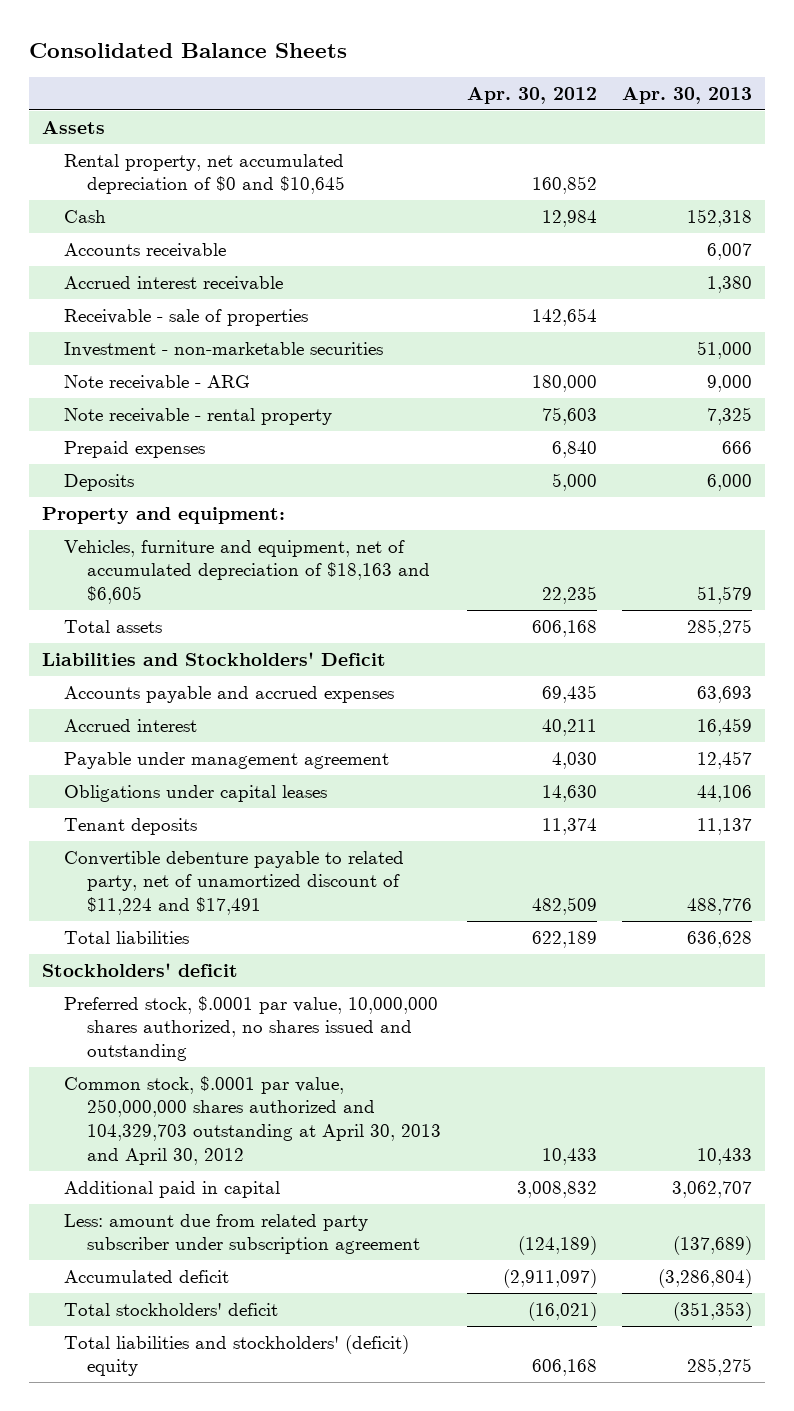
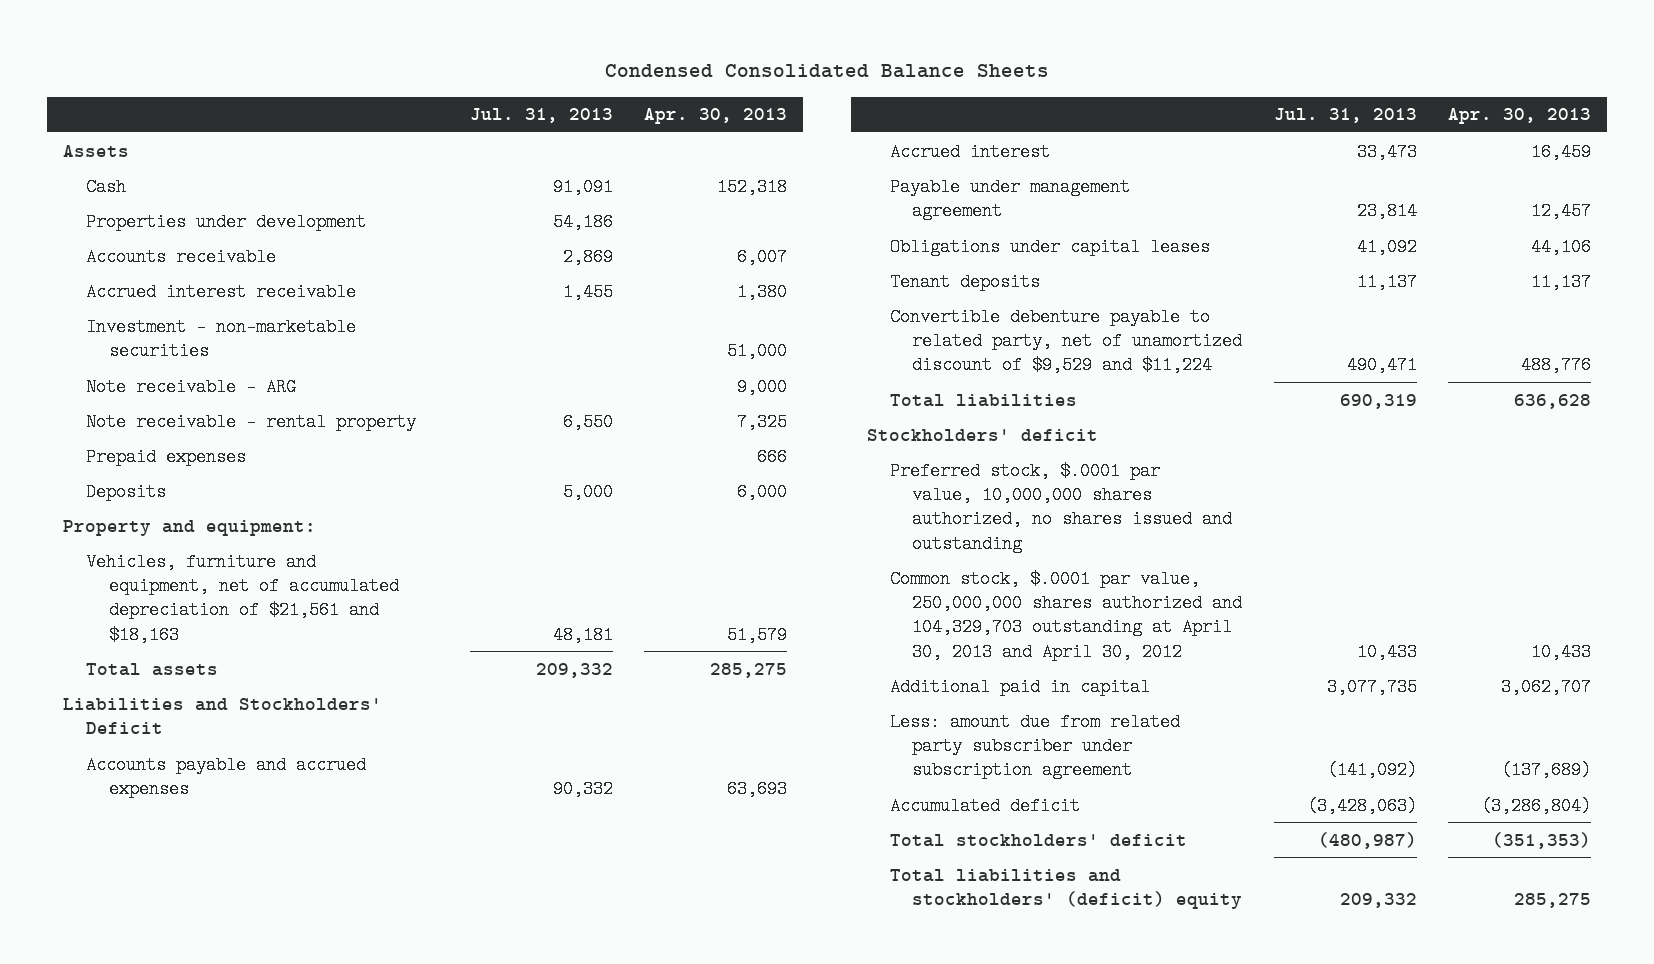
[28,43,347,59] Consolidated Balance Sheets -> [604,64,1049,79] Condensed Consolidated Balance Sheets
[466,86,597,104] Apr. 30, 2012 -> none
none -> [469,108,613,124] Jul. 31, 2013
[64,153,346,195] Rental property, net accumulated depreciation of $0 and $10,645 -> none
none -> [85,212,366,231] Properties under development
[64,308,309,326] Receivable - sale of properties -> none
[64,539,431,605] Vehicles, furniture and equipment, net of accumulated depreciation of $18,163 and $6,605 -> [85,552,399,644] Vehicles, furniture and equipment, net of accumulated depreciation of $21,561 and $18,163
[64,850,405,916] Convertible debenture payable to related party, net of unamortized discount of $11,224 and $17,491 -> [889,307,1243,375] Convertible debenture payable to related party, net of unamortized discount of $9,529 and $11,224

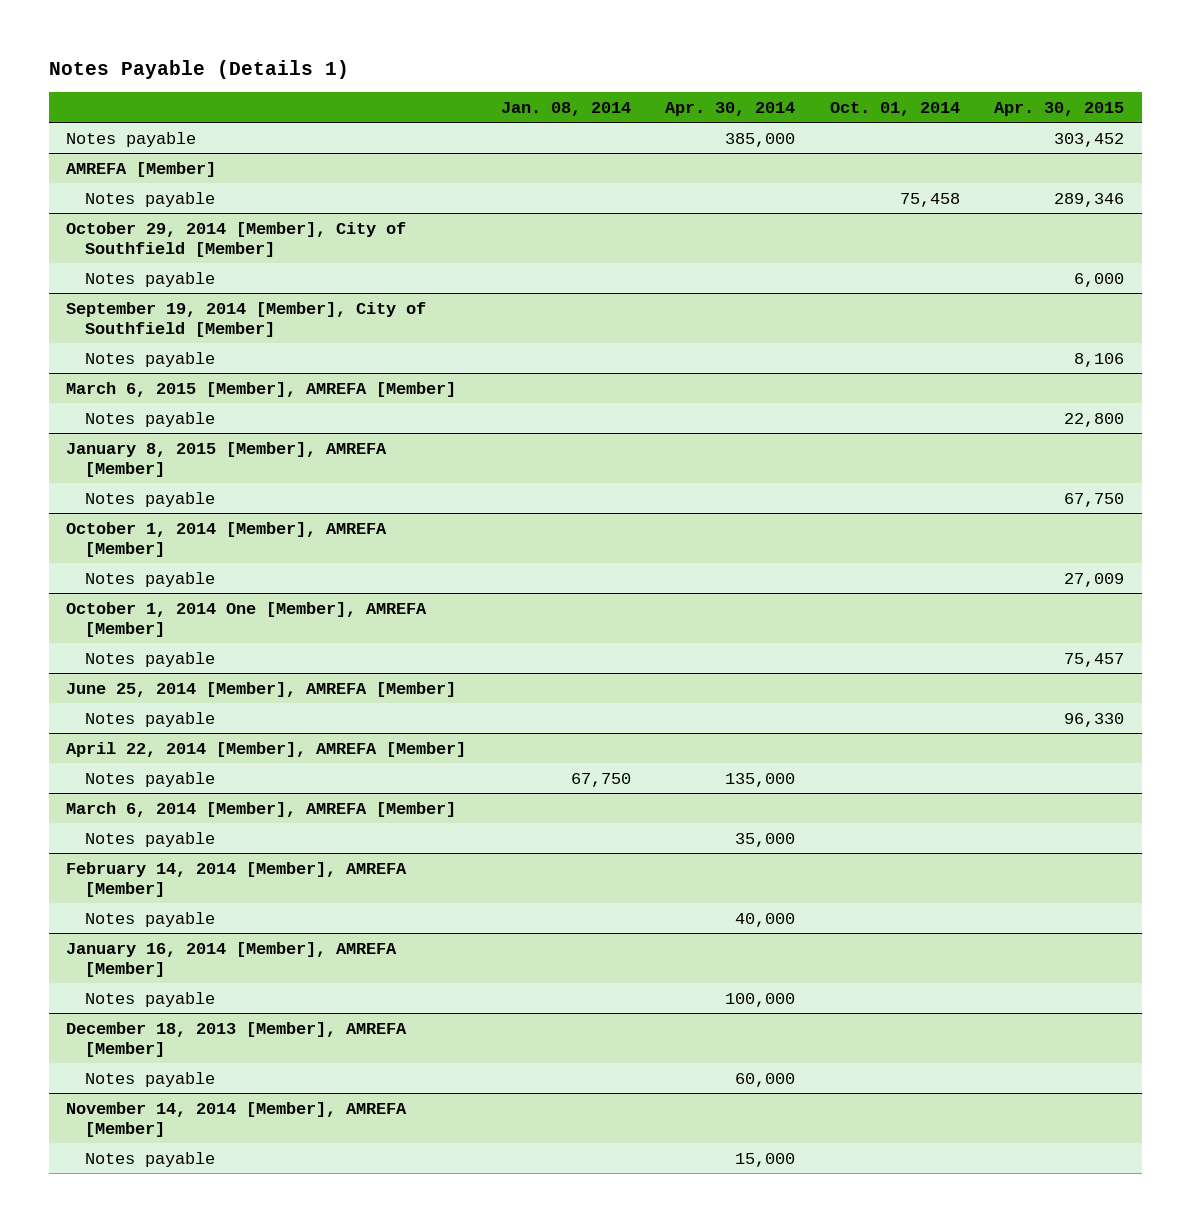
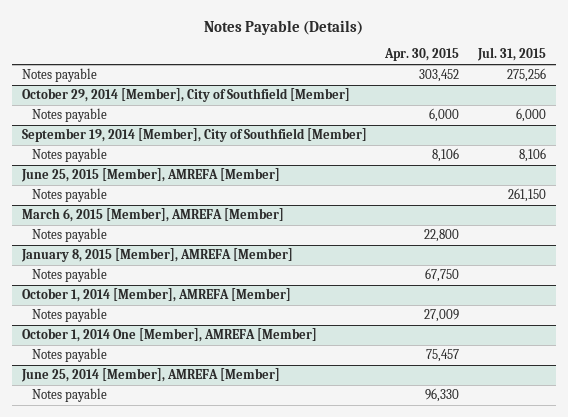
[49,60,350,80] Notes Payable (Details 1) -> [203,19,363,35] Notes Payable (Details)
[500,101,631,116] Jan. 08, 2014 -> none
[665,101,796,116] Apr. 30, 2014 -> none
[829,101,960,116] Oct. 01, 2014 -> none
none -> [477,47,547,62] Jul. 31, 2015
[66,161,217,177] AMREFA [Member] -> none
[84,191,215,207] Notes payable -> none
none -> [20,168,280,183] June 25, 2015 [Member], AMREFA [Member]
none -> [32,188,108,203] Notes payable
[66,741,467,757] April 22, 2014 [Member], AMREFA [Member] -> none
[84,771,215,787] Notes payable -> none
[66,801,457,817] March 6, 2014 [Member], AMREFA [Member] -> none
[84,831,215,847] Notes payable -> none
[66,861,408,897] February 14, 2014 [Member], AMREFA [Member] -> none
[84,911,215,927] Notes payable -> none
[66,941,398,977] January 16, 2014 [Member], AMREFA [Member] -> none
[84,991,215,1007] Notes payable -> none
[66,1021,408,1057] December 18, 2013 [Member], AMREFA [Member] -> none
[84,1071,215,1087] Notes payable -> none
[66,1101,408,1137] November 14, 2014 [Member], AMREFA [Member] -> none
[84,1151,215,1167] Notes payable -> none

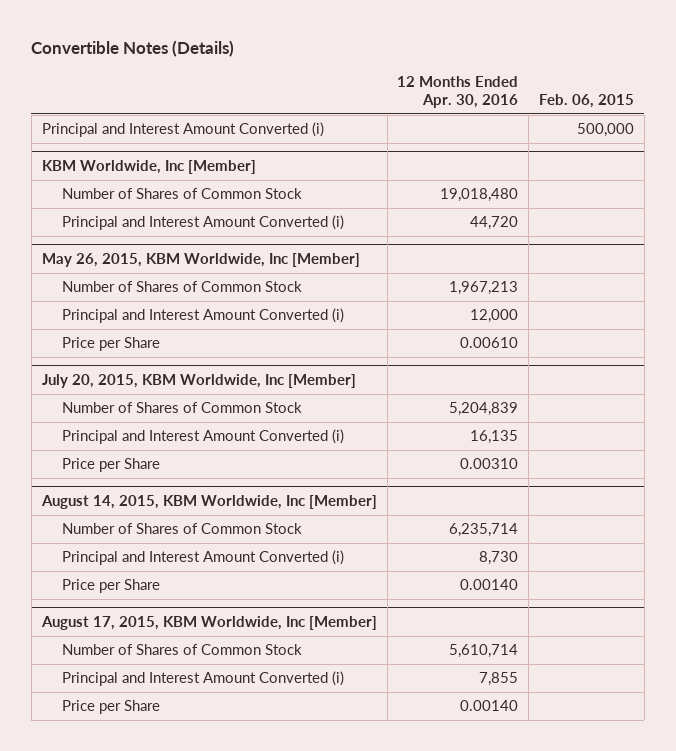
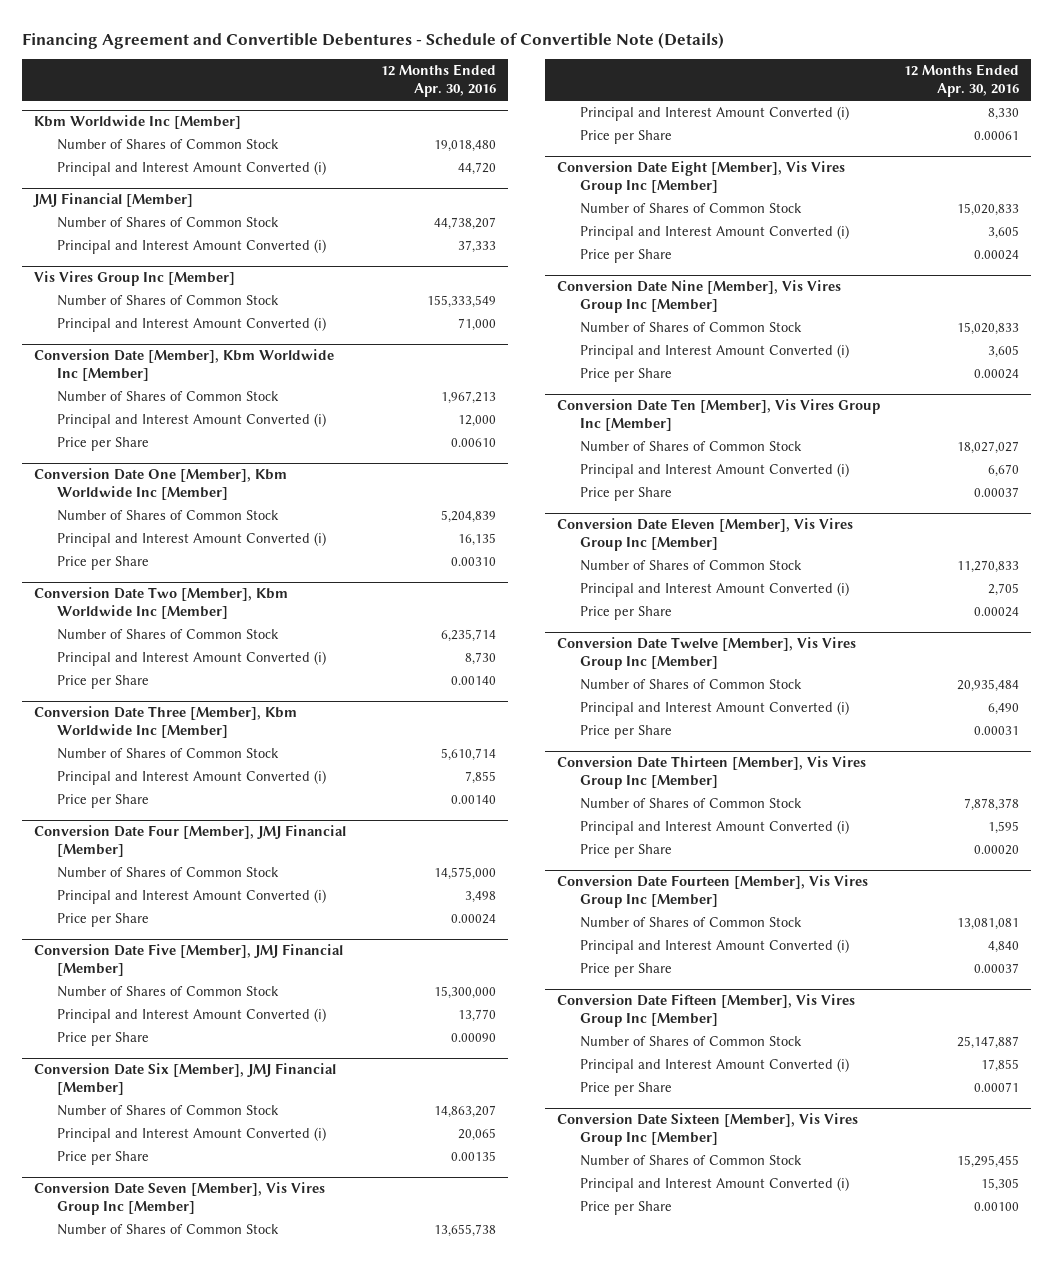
[31,39,235,57] Convertible Notes (Details) -> [21,31,724,49] Financing Agreement and Convertible Debentures - Schedule of Convertible Note (Details)
[538,93,634,108] Feb. 06, 2015 -> none
[41,122,324,138] Principal and Interest Amount Converted (i) -> none
[41,159,256,174] KBM Worldwide, Inc [Member] -> [33,115,241,130] Kbm Worldwide Inc [Member]
[41,252,360,267] May 26, 2015, KBM Worldwide, Inc [Member] -> none
none -> [32,193,193,208] JMJ Financial [Member]
none -> [56,217,279,229] Number of Shares of Common Stock
none -> [56,239,326,255] Principal and Interest Amount Converted (i)
none -> [33,271,235,287] Vis Vires Group Inc [Member]
none -> [56,295,279,307] Number of Shares of Common Stock
none -> [56,317,326,333] Principal and Interest Amount Converted (i)
none -> [33,349,334,382] Conversion Date [Member], Kbm Worldwide Inc [Member]
[41,373,356,388] July 20, 2015, KBM Worldwide, Inc [Member] -> none
none -> [33,468,287,501] Conversion Date One [Member], Kbm Worldwide Inc [Member]
[40,494,377,509] August 14, 2015, KBM Worldwide, Inc [Member] -> none
none -> [33,587,288,620] Conversion Date Two [Member], Kbm Worldwide Inc [Member]
[40,615,377,630] August 17, 2015, KBM Worldwide, Inc [Member] -> none
none -> [33,706,297,739] Conversion Date Three [Member], Kbm Worldwide Inc [Member]
none -> [33,825,346,858] Conversion Date Four [Member], JMJ Financial [Member]
none -> [56,867,279,879] Number of Shares of Common Stock
none -> [56,889,326,905] Principal and Interest Amount Converted (i)
none -> [56,913,149,928] Price per Share
none -> [33,944,343,977] Conversion Date Five [Member], JMJ Financial [Member]
none -> [56,986,279,998] Number of Shares of Common Stock
none -> [56,1008,326,1024] Principal and Interest Amount Converted (i)
none -> [56,1032,149,1047] Price per Share
none -> [33,1063,336,1096] Conversion Date Six [Member], JMJ Financial [Member]
none -> [56,1105,279,1117] Number of Shares of Common Stock
none -> [56,1127,326,1143] Principal and Interest Amount Converted (i)
none -> [56,1151,149,1166] Price per Share
none -> [33,1182,325,1216] Conversion Date Seven [Member], Vis Vires Group Inc [Member]
none -> [56,1224,279,1236] Number of Shares of Common Stock
none -> [579,106,849,122] Principal and Interest Amount Converted (i)
none -> [579,130,672,145] Price per Share
none -> [556,161,845,195] Conversion Date Eight [Member], Vis Vires Group Inc [Member]
none -> [579,203,802,215] Number of Shares of Common Stock
none -> [579,225,849,241] Principal and Interest Amount Converted (i)
none -> [579,249,672,264] Price per Share
none -> [556,280,841,314] Conversion Date Nine [Member], Vis Vires Group Inc [Member]
none -> [579,322,802,334] Number of Shares of Common Stock
none -> [579,344,849,360] Principal and Interest Amount Converted (i)
none -> [579,368,672,383] Price per Share
none -> [556,399,880,432] Conversion Date Ten [Member], Vis Vires Group Inc [Member]
none -> [579,441,802,453] Number of Shares of Common Stock
none -> [579,463,849,479] Principal and Interest Amount Converted (i)
none -> [579,487,672,502] Price per Share
none -> [556,518,853,552] Conversion Date Eleven [Member], Vis Vires Group Inc [Member]
none -> [579,560,802,572] Number of Shares of Common Stock
none -> [579,582,849,598] Principal and Interest Amount Converted (i)
none -> [579,606,672,621] Price per Share
none -> [556,637,856,671] Conversion Date Twelve [Member], Vis Vires Group Inc [Member]
none -> [579,679,802,691] Number of Shares of Common Stock
none -> [579,701,849,717] Principal and Interest Amount Converted (i)
none -> [579,725,672,740] Price per Share
none -> [556,756,866,790] Conversion Date Thirteen [Member], Vis Vires Group Inc [Member]
none -> [579,798,802,810] Number of Shares of Common Stock
none -> [579,820,849,836] Principal and Interest Amount Converted (i)
none -> [579,844,672,859] Price per Share
none -> [556,875,868,909] Conversion Date Fourteen [Member], Vis Vires Group Inc [Member]
none -> [579,917,802,929] Number of Shares of Common Stock
none -> [579,939,849,955] Principal and Interest Amount Converted (i)
none -> [579,963,672,978] Price per Share
none -> [556,994,855,1028] Conversion Date Fifteen [Member], Vis Vires Group Inc [Member]
none -> [579,1036,802,1048] Number of Shares of Common Stock
none -> [579,1058,849,1074] Principal and Interest Amount Converted (i)
none -> [579,1082,672,1097] Price per Share
none -> [556,1113,858,1147] Conversion Date Sixteen [Member], Vis Vires Group Inc [Member]
none -> [579,1155,802,1167] Number of Shares of Common Stock
none -> [579,1177,849,1193] Principal and Interest Amount Converted (i)
none -> [579,1201,672,1216] Price per Share

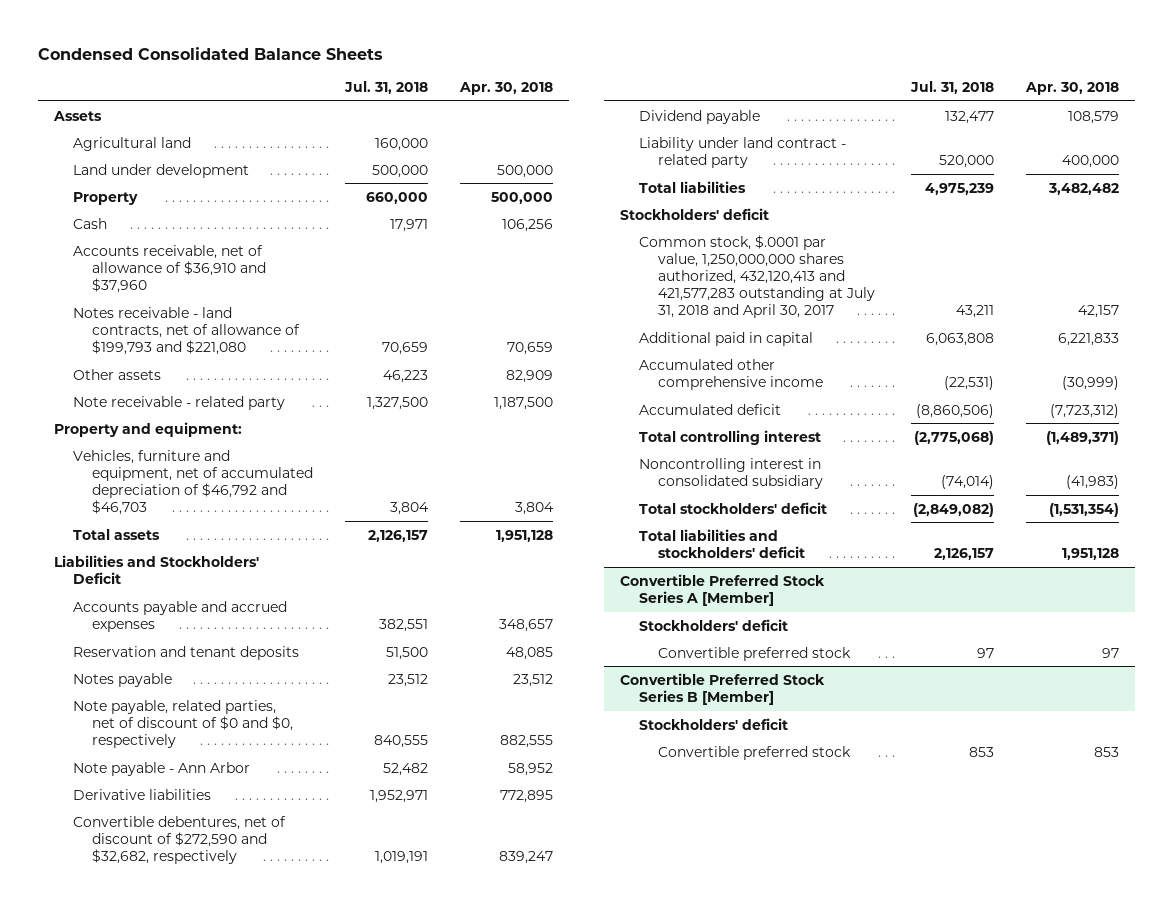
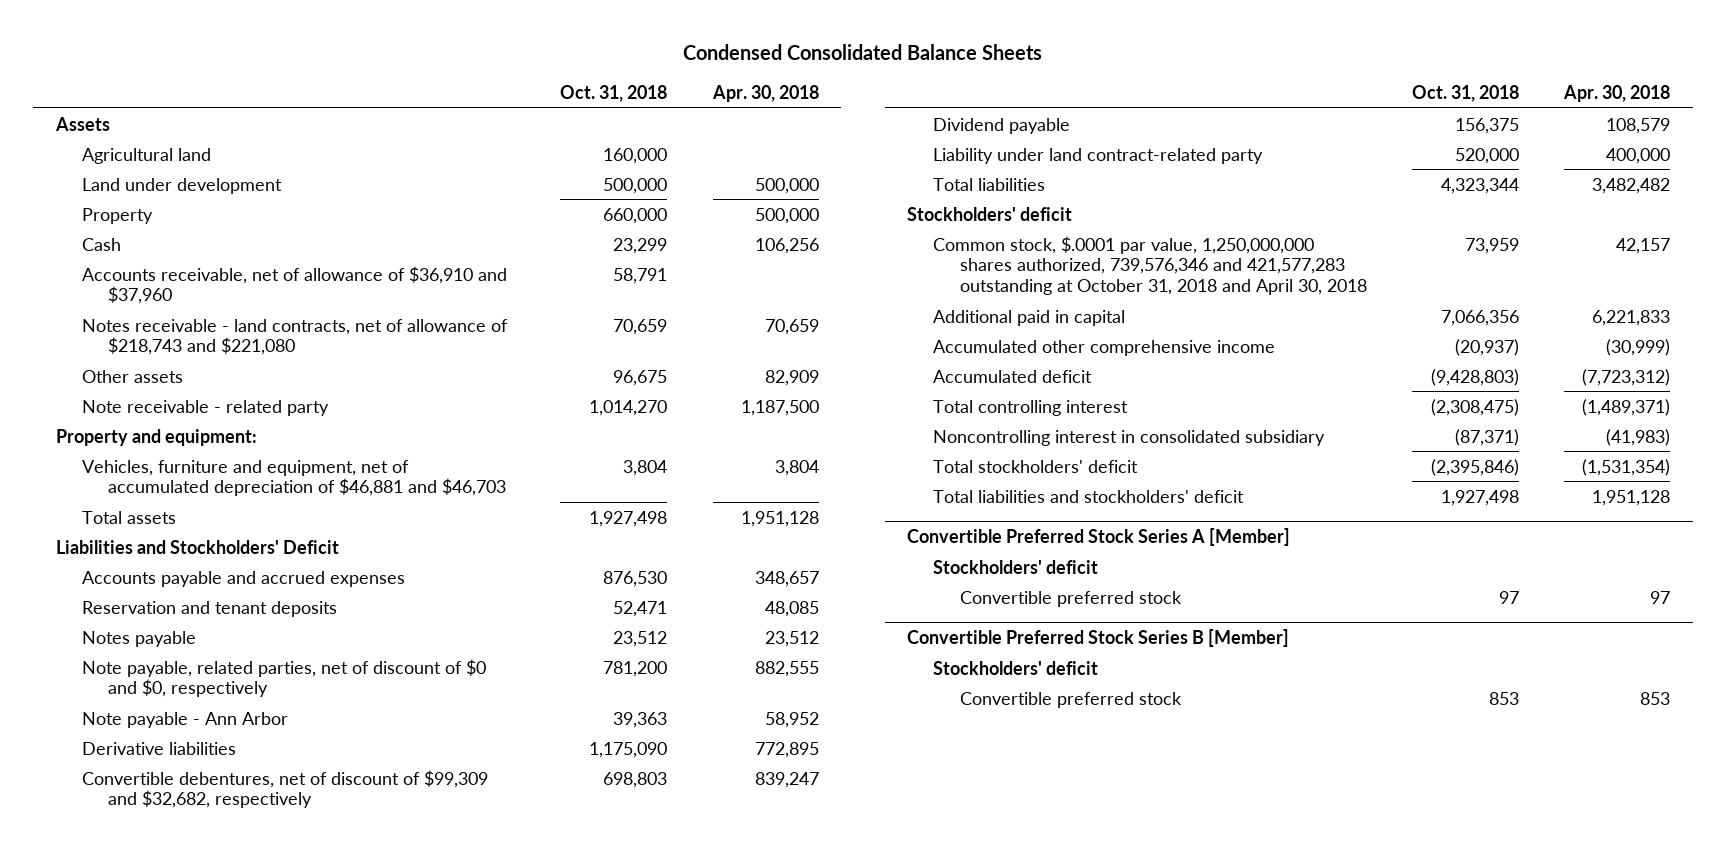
[344,81,429,95] Jul. 31, 2018 -> none
none -> [560,84,668,102] Oct. 31, 2018
[73,306,301,355] Notes receivable - land contracts, net of allowance of $199,793 and $221,080 -> [81,318,508,356] Notes receivable - land contracts, net of allowance of $218,743 and $221,080
[73,449,314,516] Vehicles, furniture and equipment, net of accumulated depreciation of $46,792 and $46,703 -> [81,459,507,497] Vehicles, furniture and equipment, net of accumulated depreciation of $46,881 and $46,703
[73,815,287,864] Convertible debentures, net of discount of $272,590 and $32,682, respectively -> [81,769,488,809] Convertible debentures, net of discount of $99,309 and $32,682, respectively
[638,136,846,168] Liability under land contract - related party -> [933,147,1264,164] Liability under land contract-related party
[638,234,875,319] Common stock, $.0001 par value, 1,250,000,000 shares authorized, 432,120,413 and 421,577,283 outstanding at July 31, 2018 and April 30, 2017 -> [933,235,1367,295] Common stock, $.0001 par value, 1,250,000,000 shares authorized, 739,576,346 and 421,577,283 outstanding at October 31, 2018 and April 30, 2018

